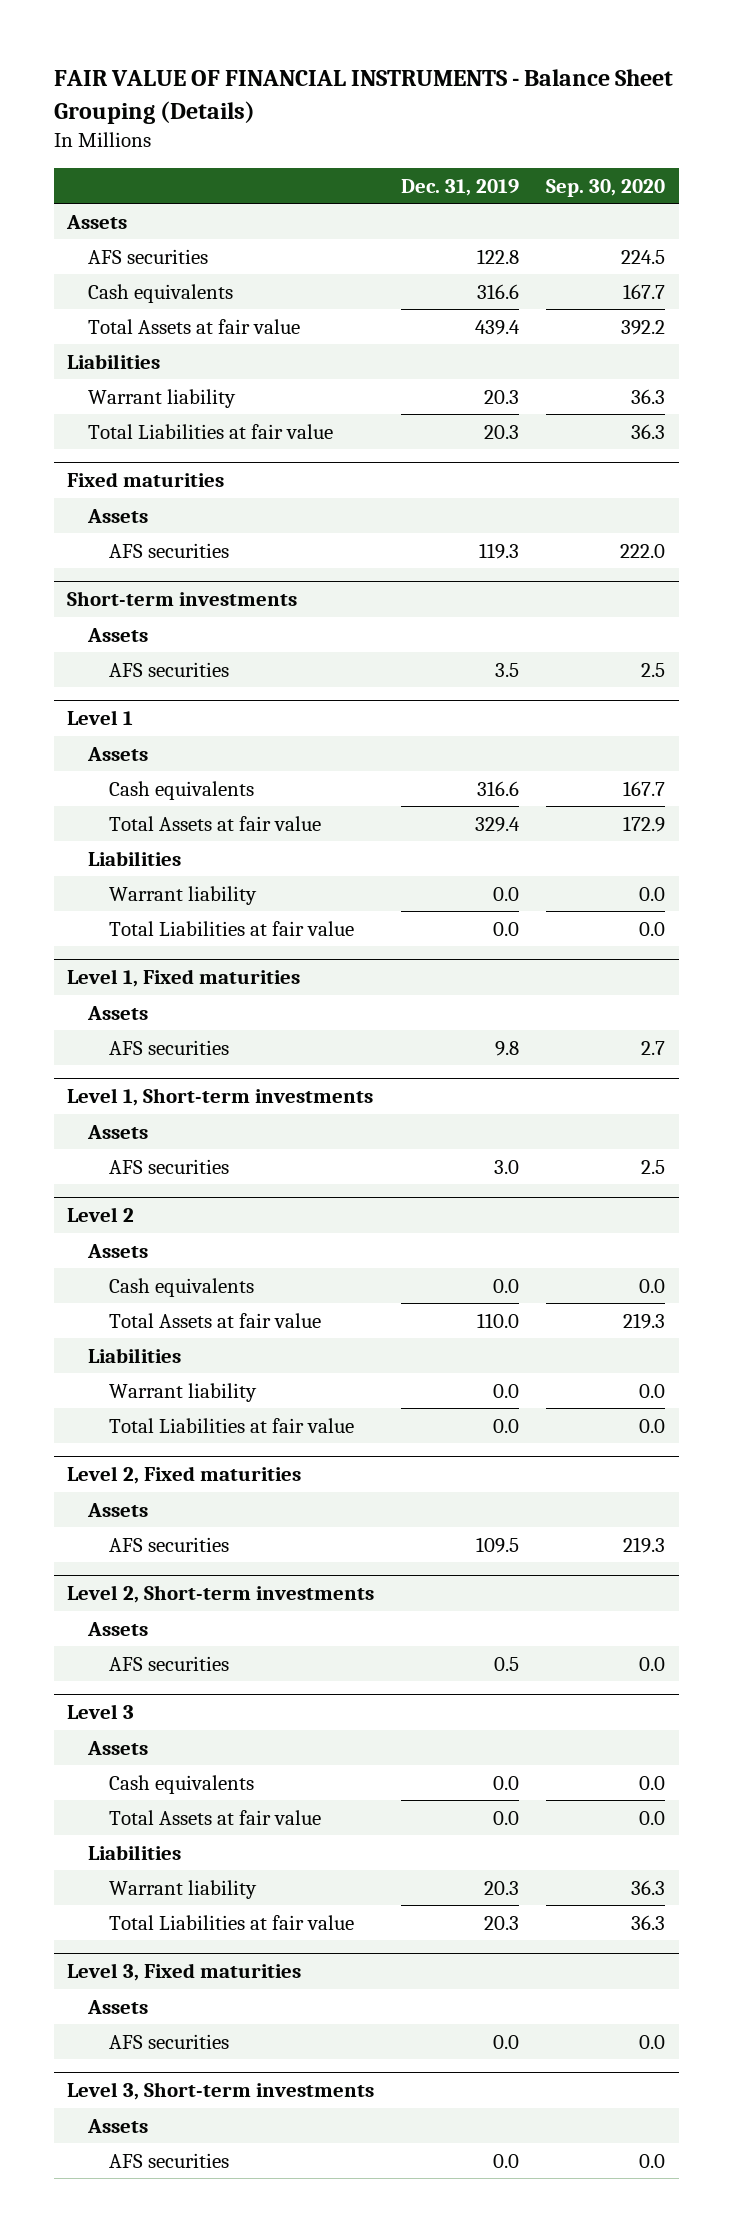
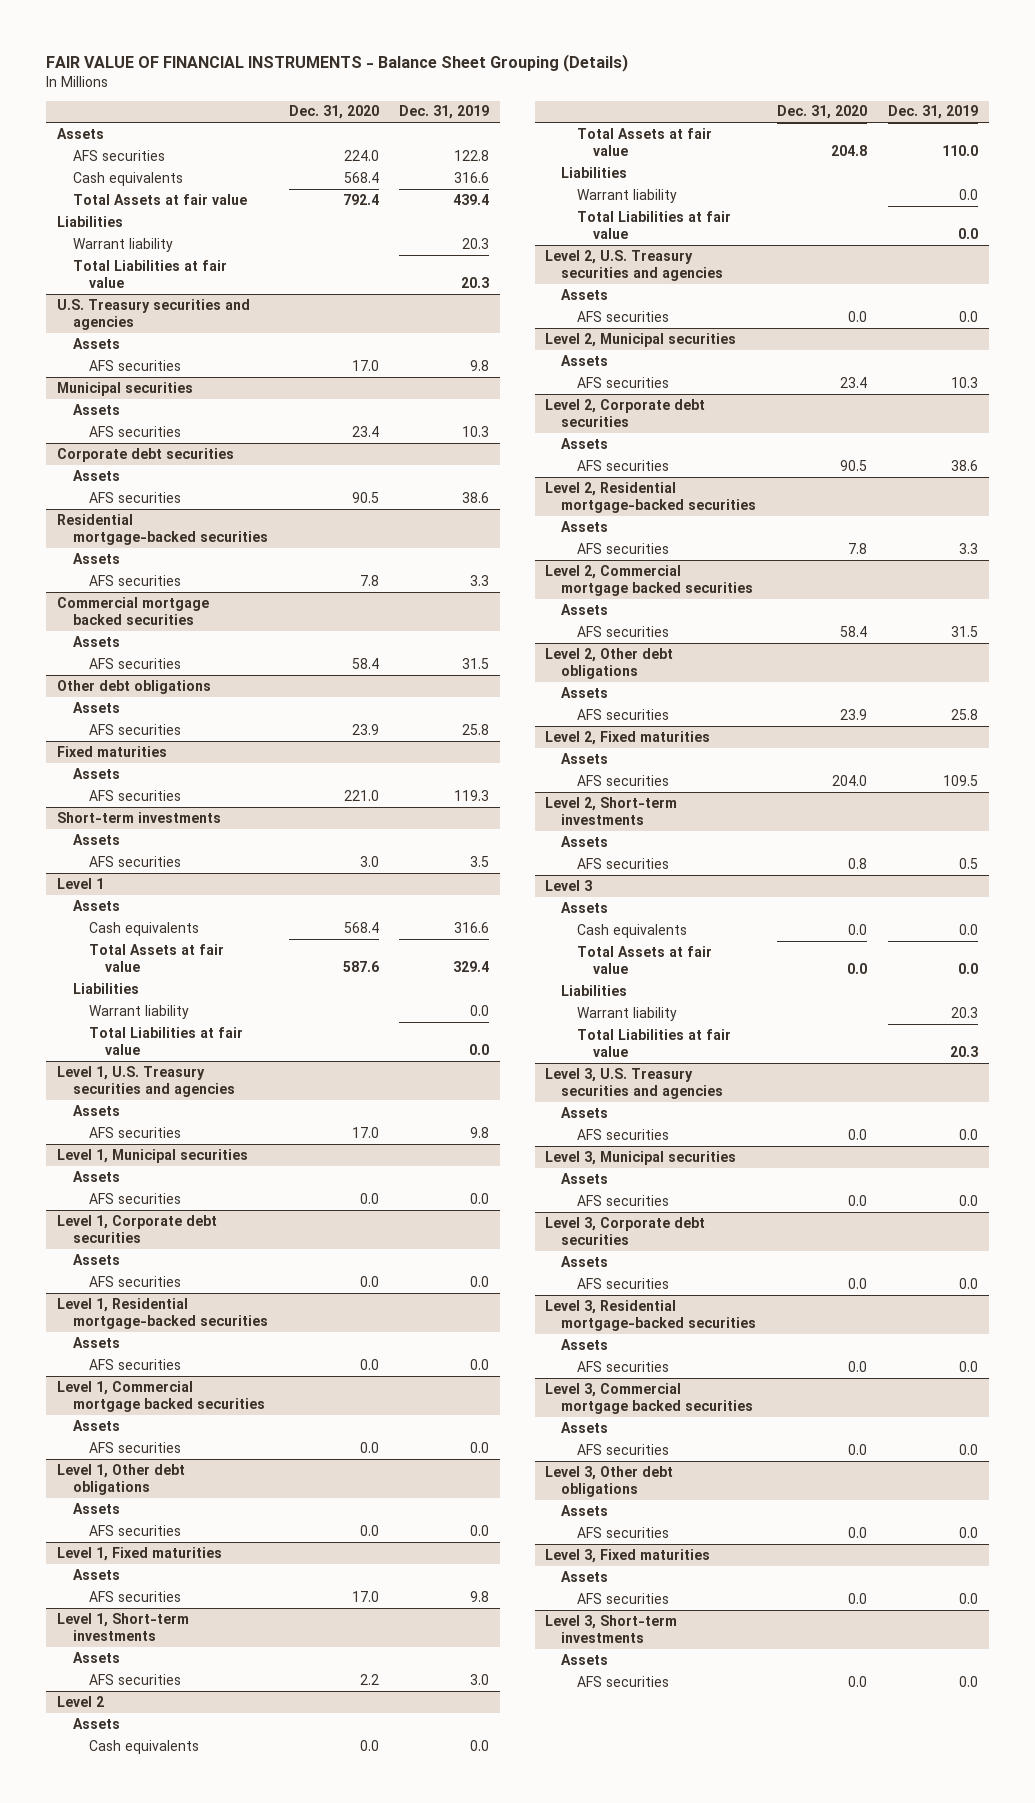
[546,178,666,197] Sep. 30, 2020 -> none
none -> [288,105,379,120] Dec. 31, 2020
none -> [56,298,250,331] U.S. Treasury securities and agencies
none -> [72,337,120,349] Assets
none -> [88,359,181,371] AFS securities
none -> [56,381,193,396] Municipal securities
none -> [72,403,120,415] Assets
none -> [88,425,181,437] AFS securities
none -> [56,447,234,462] Corporate debt securities
none -> [72,469,120,481] Assets
none -> [88,491,181,503] AFS securities
none -> [56,513,268,546] Residential mortgage-backed securities
none -> [72,552,120,564] Assets
none -> [88,574,181,586] AFS securities
none -> [56,596,209,626] Commercial mortgage backed securities
none -> [72,635,120,647] Assets
none -> [88,657,181,669] AFS securities
none -> [56,679,211,694] Other debt obligations
none -> [72,701,120,713] Assets
none -> [88,723,181,735] AFS securities
none -> [56,1065,235,1098] Level 1, U.S. Treasury securities and agencies
none -> [72,1104,120,1116] Assets
none -> [88,1126,181,1138] AFS securities
none -> [56,1148,248,1163] Level 1, Municipal securities
none -> [72,1170,120,1182] Assets
none -> [88,1192,181,1204] AFS securities
none -> [56,1214,217,1244] Level 1, Corporate debt securities
none -> [72,1253,120,1265] Assets
none -> [88,1275,181,1287] AFS securities
none -> [56,1297,268,1330] Level 1, Residential mortgage-backed securities
none -> [72,1336,120,1348] Assets
none -> [88,1358,181,1370] AFS securities
none -> [56,1380,265,1413] Level 1, Commercial mortgage backed securities
none -> [72,1419,120,1431] Assets
none -> [88,1441,181,1453] AFS securities
none -> [56,1463,185,1496] Level 1, Other debt obligations
none -> [72,1502,120,1514] Assets
none -> [88,1524,181,1536] AFS securities
none -> [545,249,724,282] Level 2, U.S. Treasury securities and agencies
none -> [561,288,609,300] Assets
none -> [577,310,670,322] AFS securities
none -> [545,332,737,347] Level 2, Municipal securities
none -> [561,354,609,366] Assets
none -> [577,376,670,388] AFS securities
none -> [545,398,706,428] Level 2, Corporate debt securities
none -> [561,437,609,449] Assets
none -> [577,459,670,471] AFS securities
none -> [545,481,757,514] Level 2, Residential mortgage-backed securities
none -> [561,520,609,532] Assets
none -> [577,542,670,554] AFS securities
none -> [545,564,754,597] Level 2, Commercial mortgage backed securities
none -> [561,603,609,615] Assets
none -> [577,625,670,637] AFS securities
none -> [545,647,674,680] Level 2, Other debt obligations
none -> [561,686,609,698] Assets
none -> [577,708,670,720] AFS securities
none -> [545,1067,724,1100] Level 3, U.S. Treasury securities and agencies
none -> [561,1106,609,1118] Assets
none -> [577,1128,670,1140] AFS securities
none -> [545,1150,737,1165] Level 3, Municipal securities
none -> [561,1172,609,1184] Assets
none -> [577,1194,670,1206] AFS securities
none -> [545,1216,706,1246] Level 3, Corporate debt securities
none -> [561,1255,609,1267] Assets
none -> [577,1277,670,1289] AFS securities
none -> [545,1299,757,1332] Level 3, Residential mortgage-backed securities
none -> [561,1338,609,1350] Assets
none -> [577,1360,670,1372] AFS securities
none -> [545,1382,754,1415] Level 3, Commercial mortgage backed securities
none -> [561,1421,609,1433] Assets
none -> [577,1443,670,1455] AFS securities
none -> [545,1465,674,1498] Level 3, Other debt obligations
none -> [561,1504,609,1516] Assets
none -> [577,1526,670,1538] AFS securities

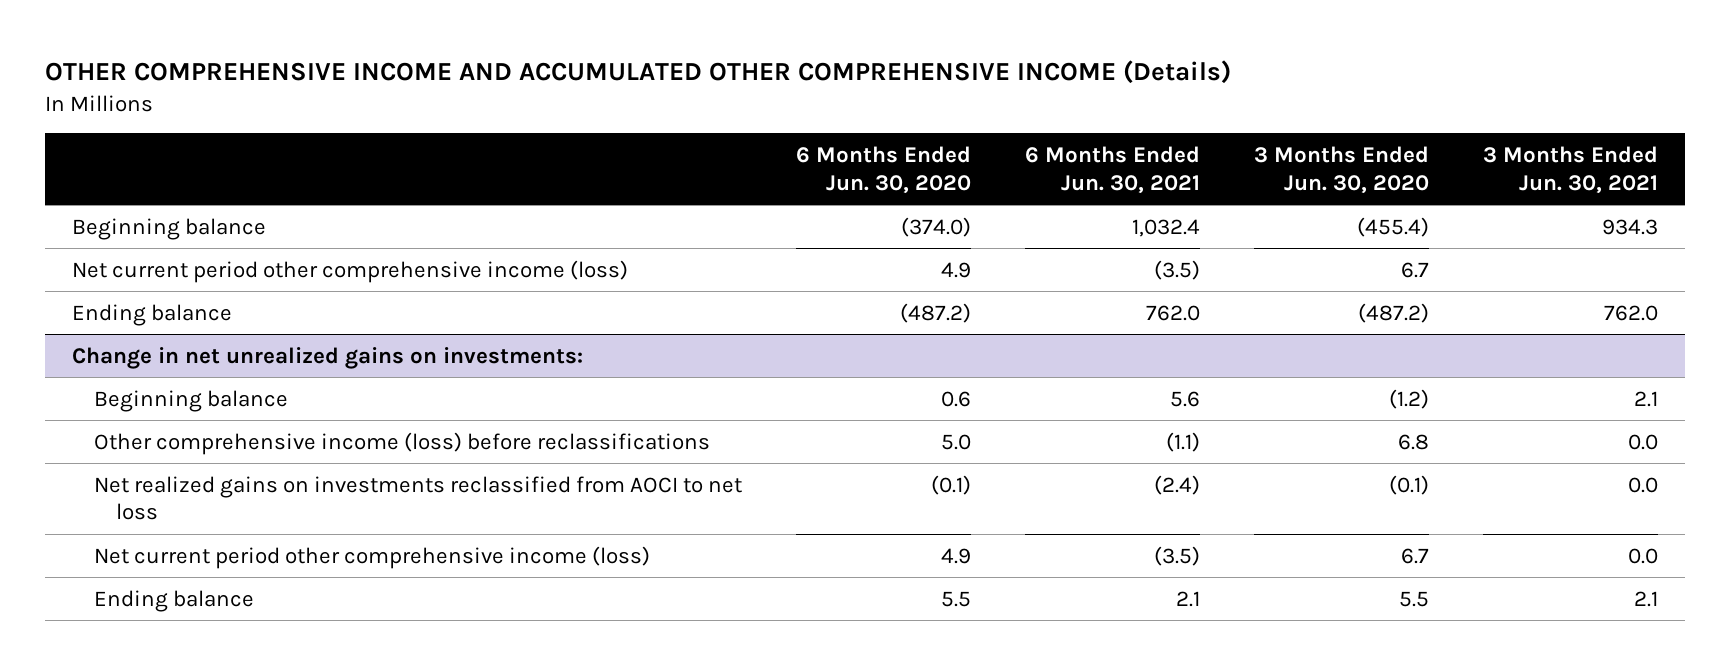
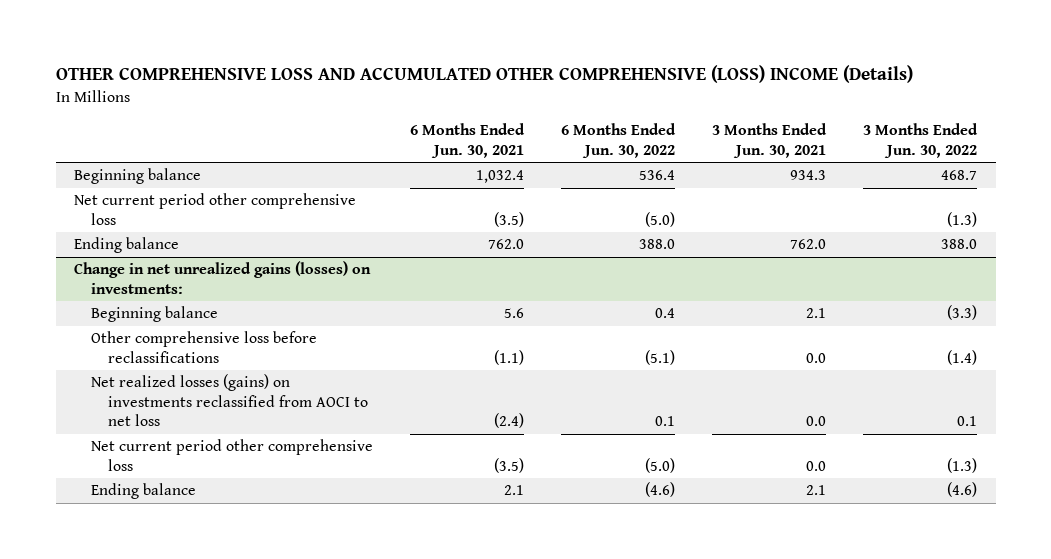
[45,60,1232,85] OTHER COMPREHENSIVE INCOME AND ACCUMULATED OTHER COMPREHENSIVE INCOME (Details) -> [55,65,913,84] OTHER COMPREHENSIVE LOSS AND ACCUMULATED OTHER COMPREHENSIVE (LOSS) INCOME (Details)
[796,146,972,194] 6 Months Ended Jun. 30, 2020 -> none
[1254,146,1430,194] 3 Months Ended Jun. 30, 2020 -> none
none -> [561,123,677,158] 6 Months Ended Jun. 30, 2022
none -> [863,123,979,158] 3 Months Ended Jun. 30, 2022
[72,259,629,283] Net current period other comprehensive income (loss) -> [74,193,357,225] Net current period other comprehensive loss
[72,346,584,369] Change in net unrealized gains on investments: -> [74,261,372,294] Change in net unrealized gains (losses) on investments:
[94,431,711,455] Other comprehensive income (loss) before reclassifications -> [90,331,317,363] Other comprehensive loss before reclassifications
[94,475,743,521] Net realized gains on investments reclassified from AOCI to net loss -> [90,374,368,427] Net realized losses (gains) on investments reclassified from AOCI to net loss
[94,545,651,569] Net current period other comprehensive income (loss) -> [90,439,373,471] Net current period other comprehensive loss

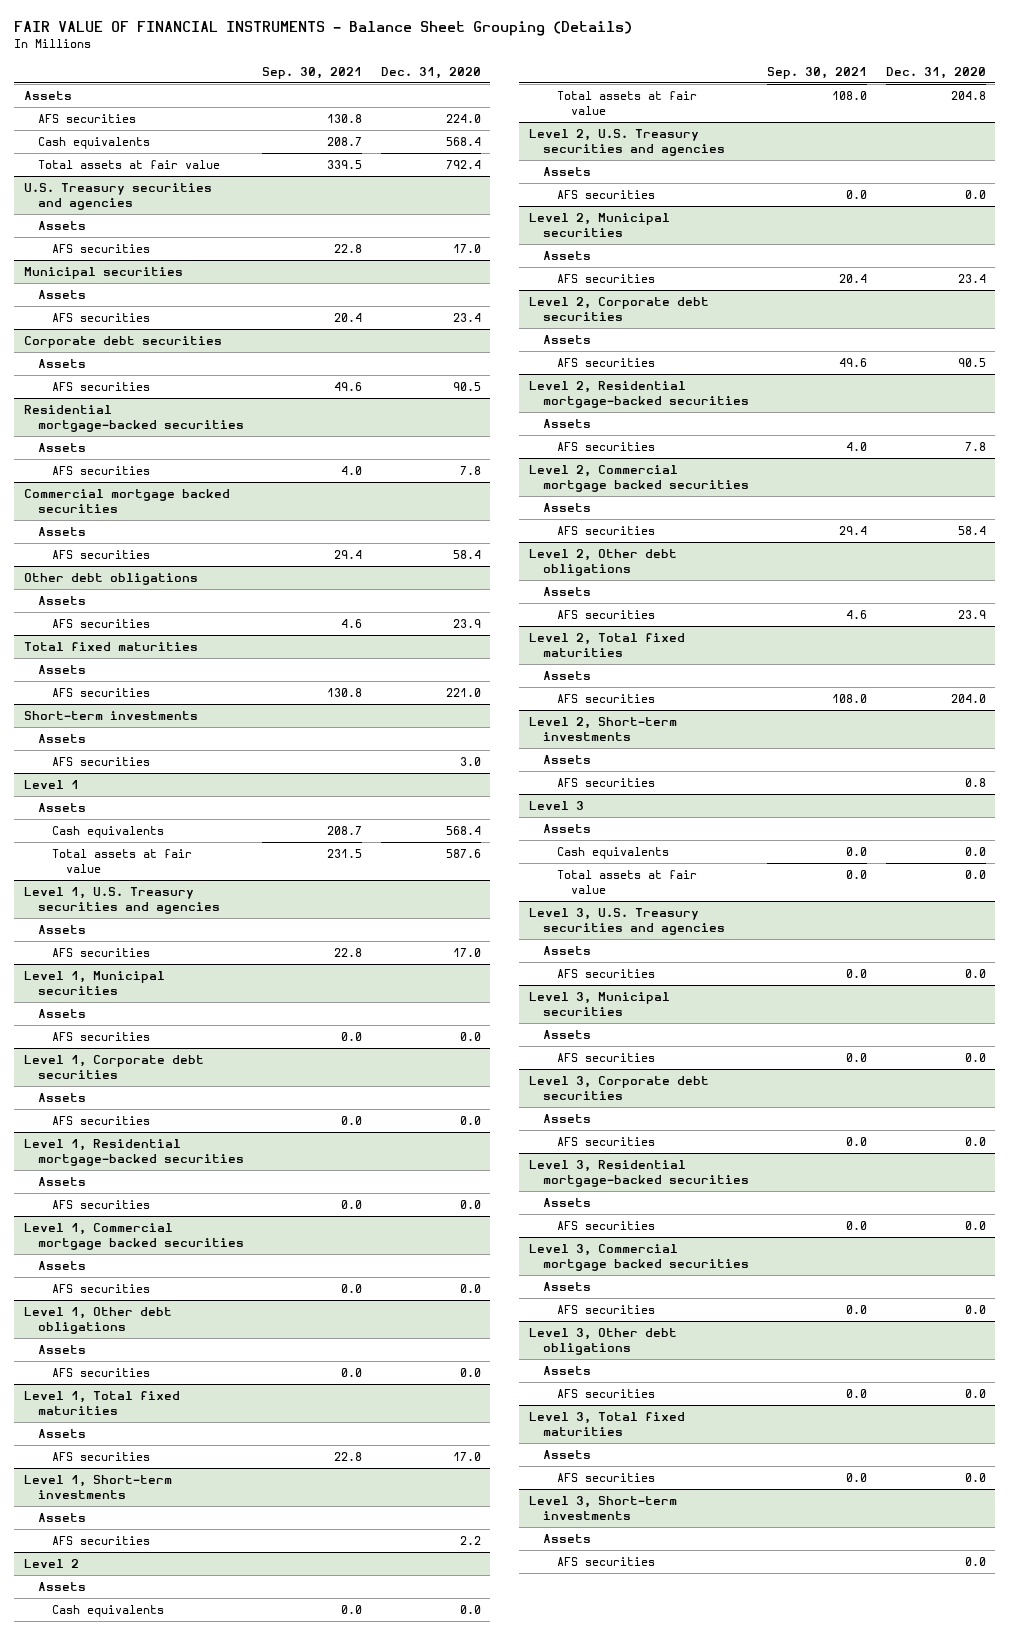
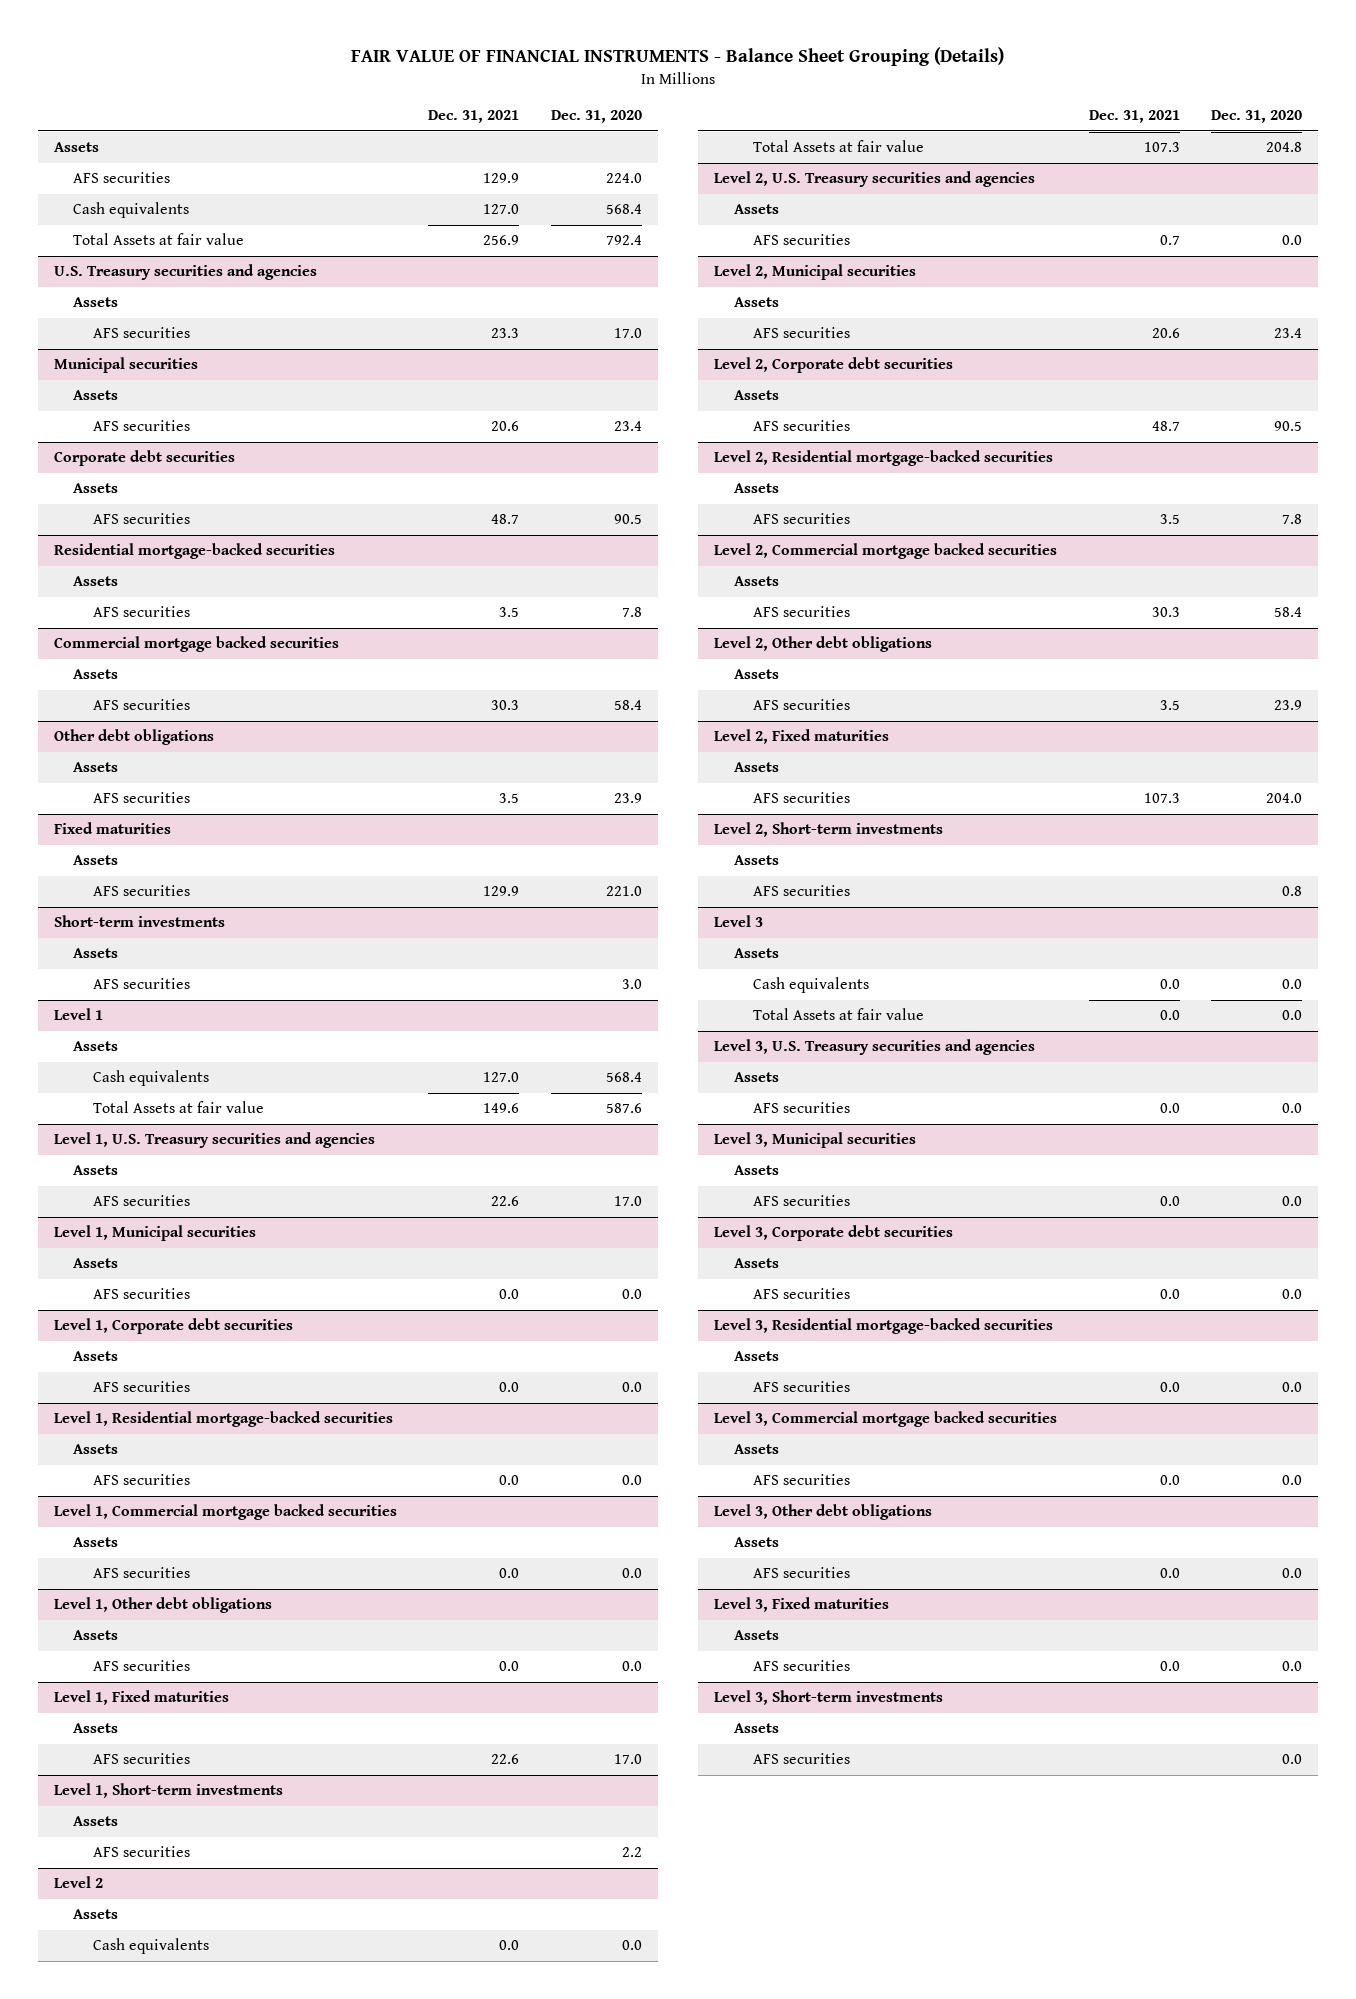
[262,66,363,79] Sep. 30, 2021 -> none
none -> [428,110,520,124] Dec. 31, 2021
[37,160,220,170] Total assets at fair value -> [73,233,245,246] Total Assets at fair value
[23,642,198,652] Total fixed maturities -> [53,822,171,835] Fixed maturities
[51,849,192,873] Total assets at fair value -> [92,1101,264,1114] Total Assets at fair value
[23,1391,180,1415] Level 1, Total fixed maturities -> [53,1690,229,1706] Level 1, Fixed maturities
[556,91,697,115] Total assets at fair value -> [753,140,925,153] Total Assets at fair value
[528,633,685,657] Level 2, Total fixed maturities -> [713,729,889,745] Level 2, Fixed maturities
[556,870,697,894] Total assets at fair value -> [753,1008,925,1021] Total Assets at fair value
[528,1412,685,1436] Level 3, Total fixed maturities -> [713,1597,889,1613] Level 3, Fixed maturities

